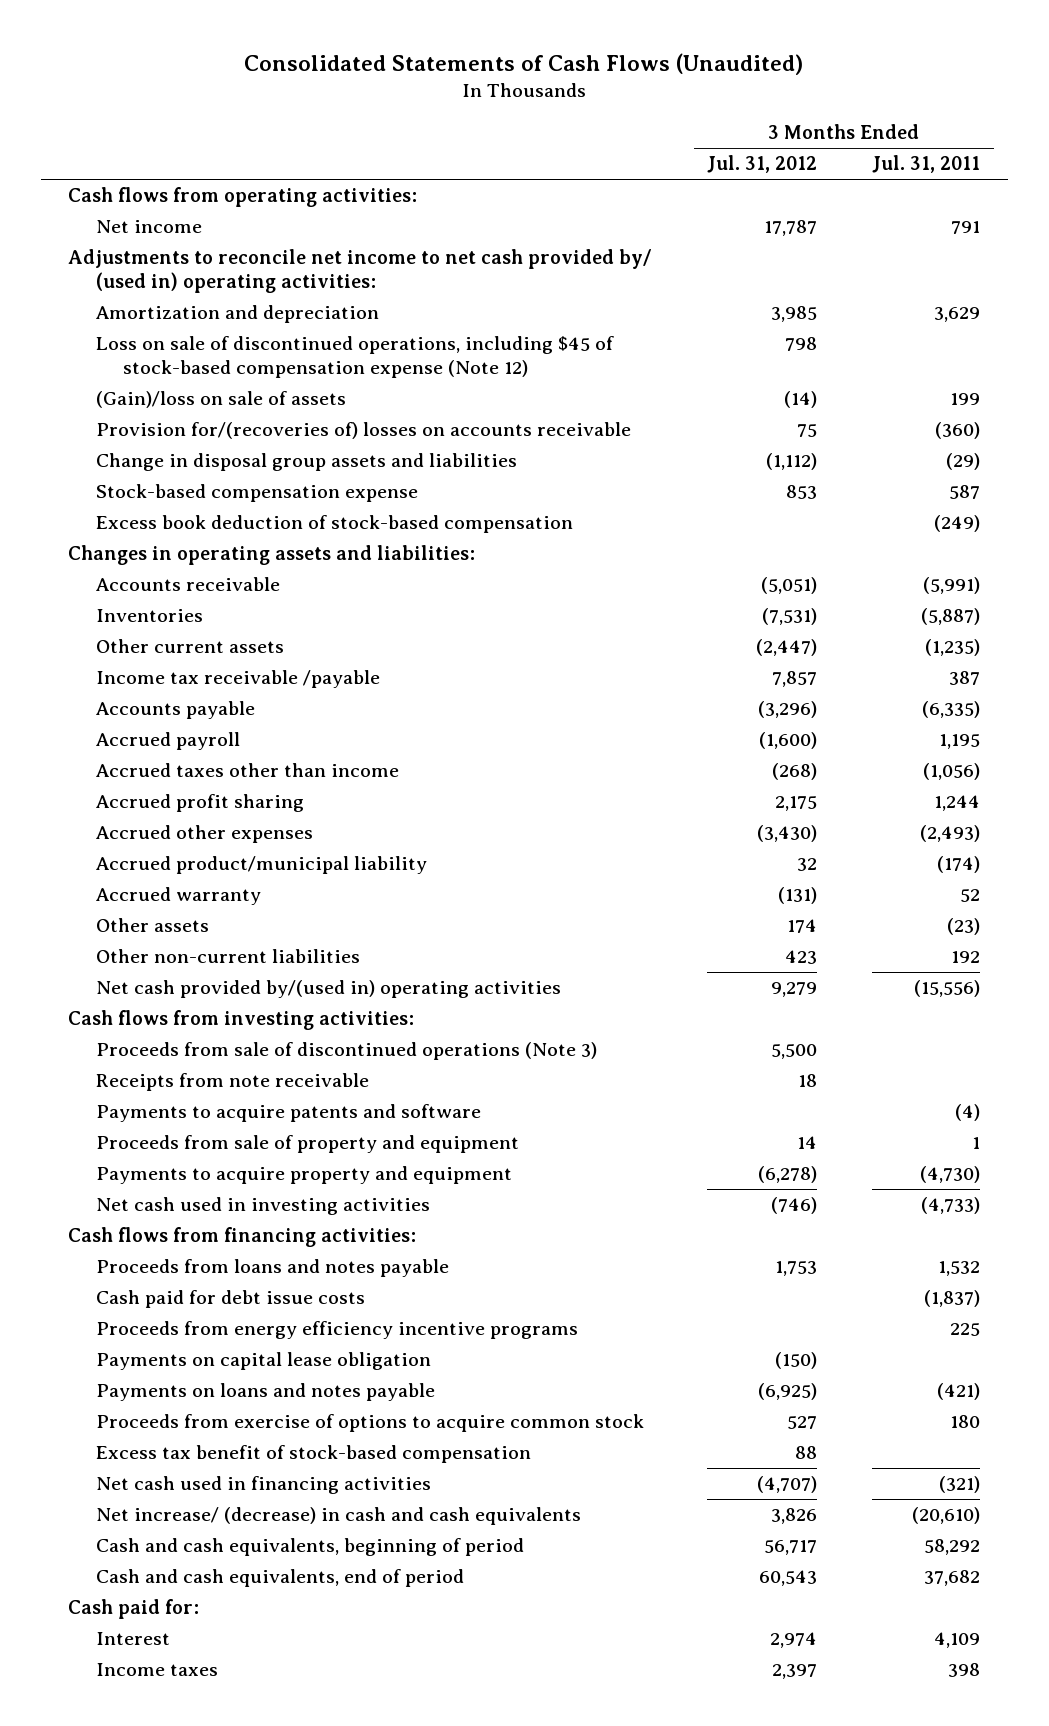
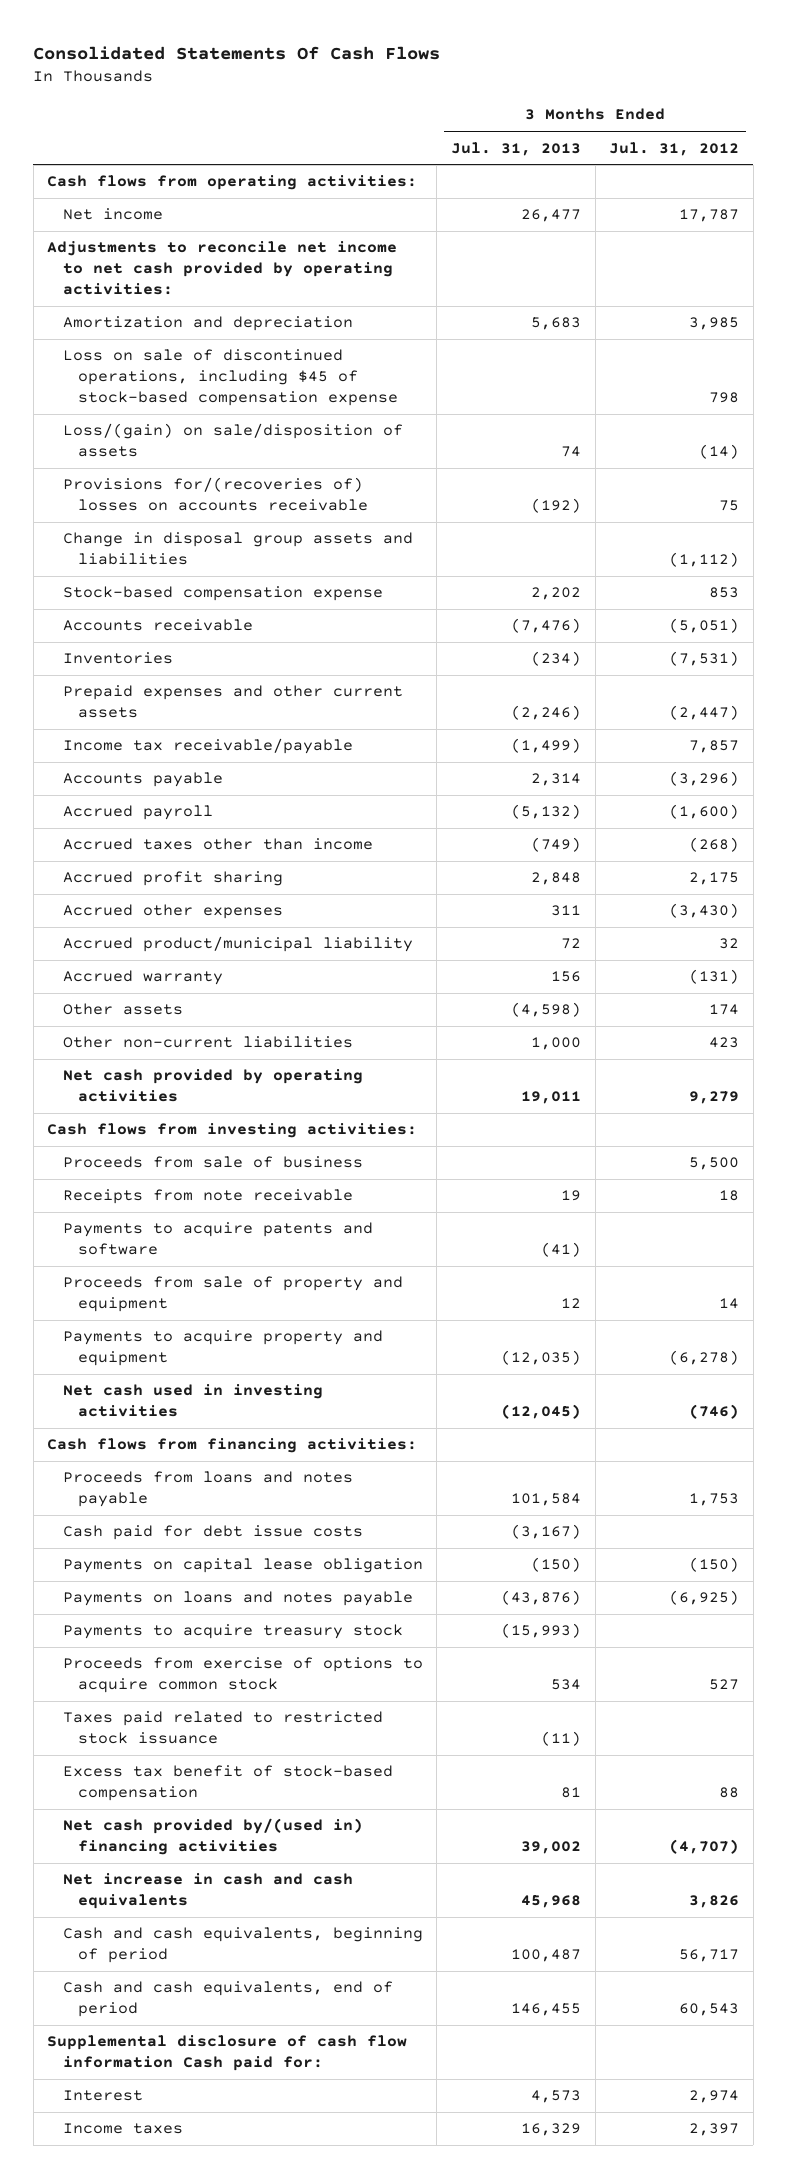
[244,53,804,76] Consolidated Statements of Cash Flows (Unaudited) -> [33,45,441,60] Consolidated Statements Of Cash Flows
[872,155,981,174] Jul. 31, 2011 -> none
none -> [451,141,582,156] Jul. 31, 2013
[68,249,653,293] Adjustments to reconcile net income to net cash provided by/ (used in) operating activities: -> [47,241,398,295] Adjustments to reconcile net income to net cash provided by operating activities:
[95,336,614,378] Loss on sale of discontinued operations, including $45 of stock-based compensation expense (Note 12) -> [62,349,399,406] Loss on sale of discontinued operations, including $45 of stock-based compensation expense
[95,391,346,409] (Gain)/loss on sale of assets -> [62,423,403,458] Loss/(gain) on sale/disposition of assets
[95,422,631,440] Provision for/(recoveries of) losses on accounts receivable -> [62,477,369,512] Provisions for/(recoveries of) losses on accounts receivable
[95,515,573,534] Excess book deduction of stock-based compensation -> none
[68,545,476,566] Changes in operating assets and liabilities: -> none
[95,639,284,654] Other current assets -> [62,685,403,719] Prepaid expenses and other current assets
[95,670,380,689] Income tax receivable /payable -> [62,738,353,755] Income tax receivable/payable
[95,980,561,999] Net cash provided by/(used in) operating activities -> [62,1069,363,1103] Net cash provided by operating activities
[95,1042,597,1061] Proceeds from sale of discontinued operations (Note 3) -> [62,1156,363,1169] Proceeds from sale of business
[95,1321,578,1340] Proceeds from energy efficiency incentive programs -> none
none -> [62,1624,403,1640] Payments to acquire treasury stock
none -> [62,1711,383,1745] Taxes paid related to restricted stock issuance
[95,1476,431,1495] Net cash used in financing activities -> [62,1818,363,1856] Net cash provided by/(used in) financing activities
[95,1507,581,1526] Net increase/ (decrease) in cash and cash equivalents -> [62,1873,353,1910] Net increase in cash and cash equivalents
[68,1599,200,1620] Cash paid for: -> [47,2035,408,2072] Supplemental disclosure of cash flow information Cash paid for:

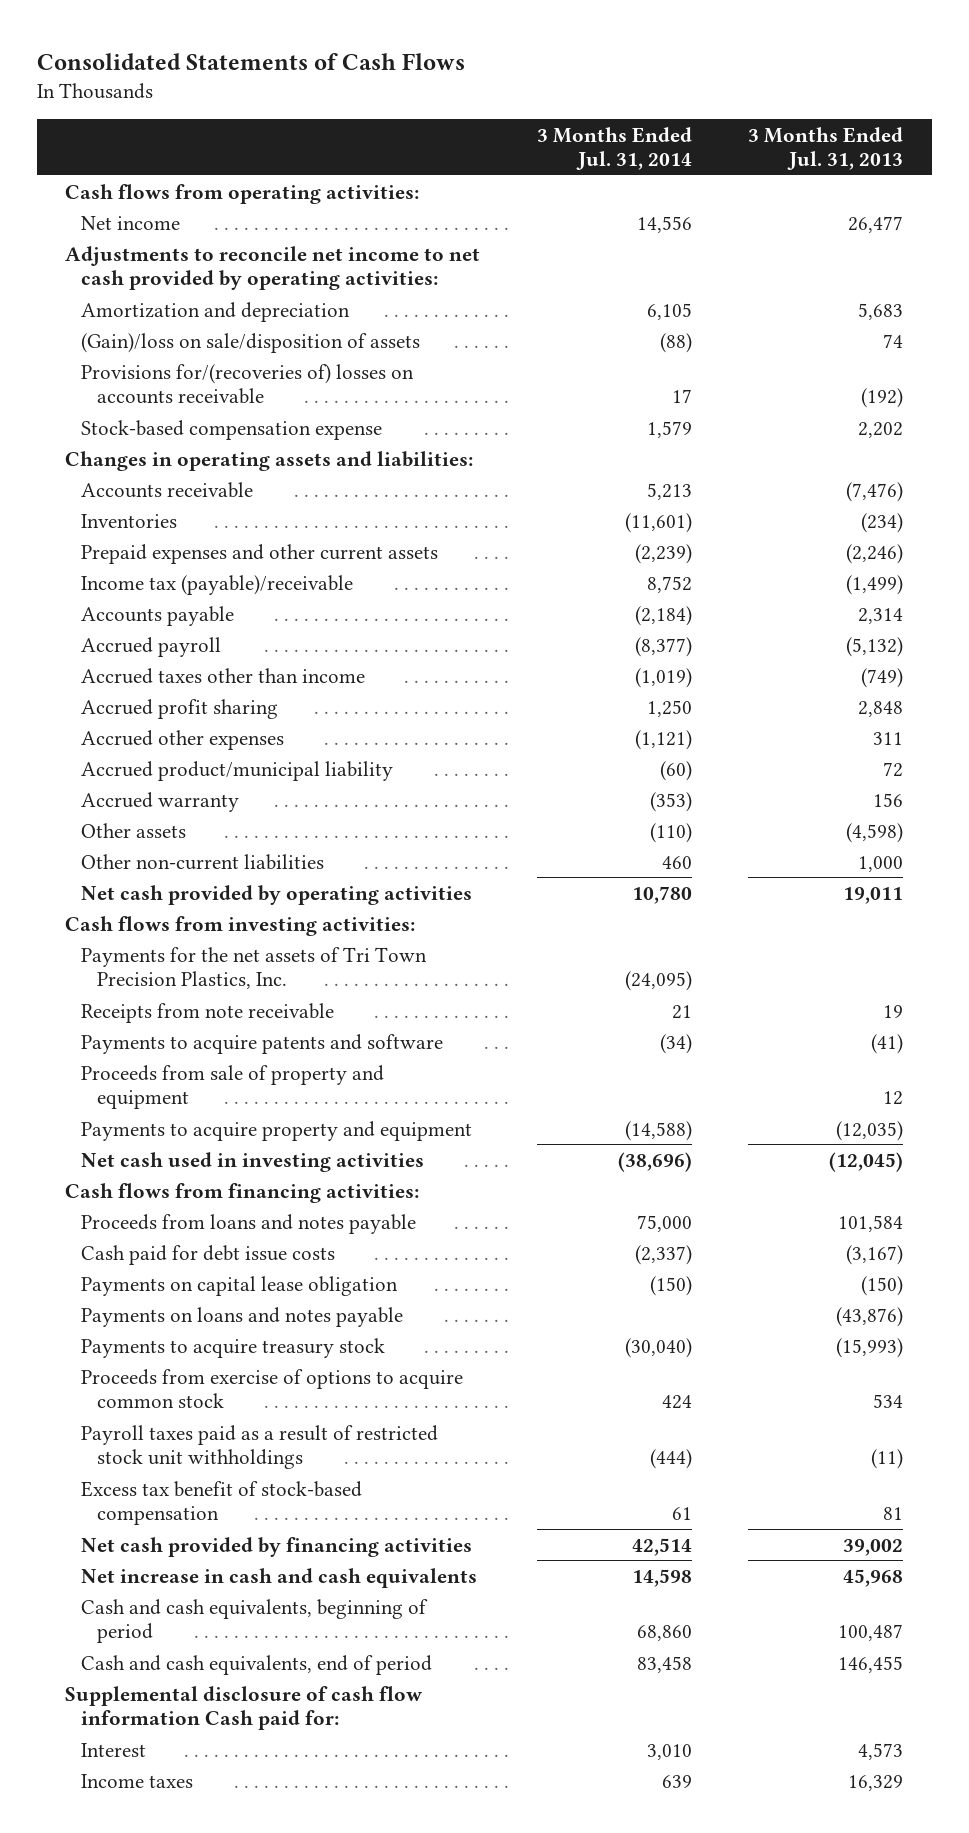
[33,45,441,60] Consolidated Statements Of Cash Flows -> [37,52,466,70] Consolidated Statements of Cash Flows
[609,141,740,156] Jul. 31, 2012 -> none
none -> [536,126,692,171] 3 Months Ended Jul. 31, 2014
[62,349,399,406] Loss on sale of discontinued operations, including $45 of stock-based compensation expense -> none
[62,423,403,458] Loss/(gain) on sale/disposition of assets -> [80,332,420,353] (Gain)/loss on sale/disposition of assets
[62,532,413,566] Change in disposal group assets and liabilities -> none
none -> [65,450,474,471] Changes in operating assets and liabilities:
[62,738,353,755] Income tax receivable/payable -> [80,574,353,595] Income tax (payable)/receivable
[62,1156,363,1169] Proceeds from sale of business -> none
none -> [80,946,427,989] Payments for the net assets of Tri Town Precision Plastics, Inc.
[62,1711,383,1745] Taxes paid related to restricted stock issuance -> none
none -> [80,1424,438,1469] Payroll taxes paid as a result of restricted stock unit withholdings
[62,1818,363,1856] Net cash provided by/(used in) financing activities -> [80,1536,472,1557] Net cash provided by financing activities

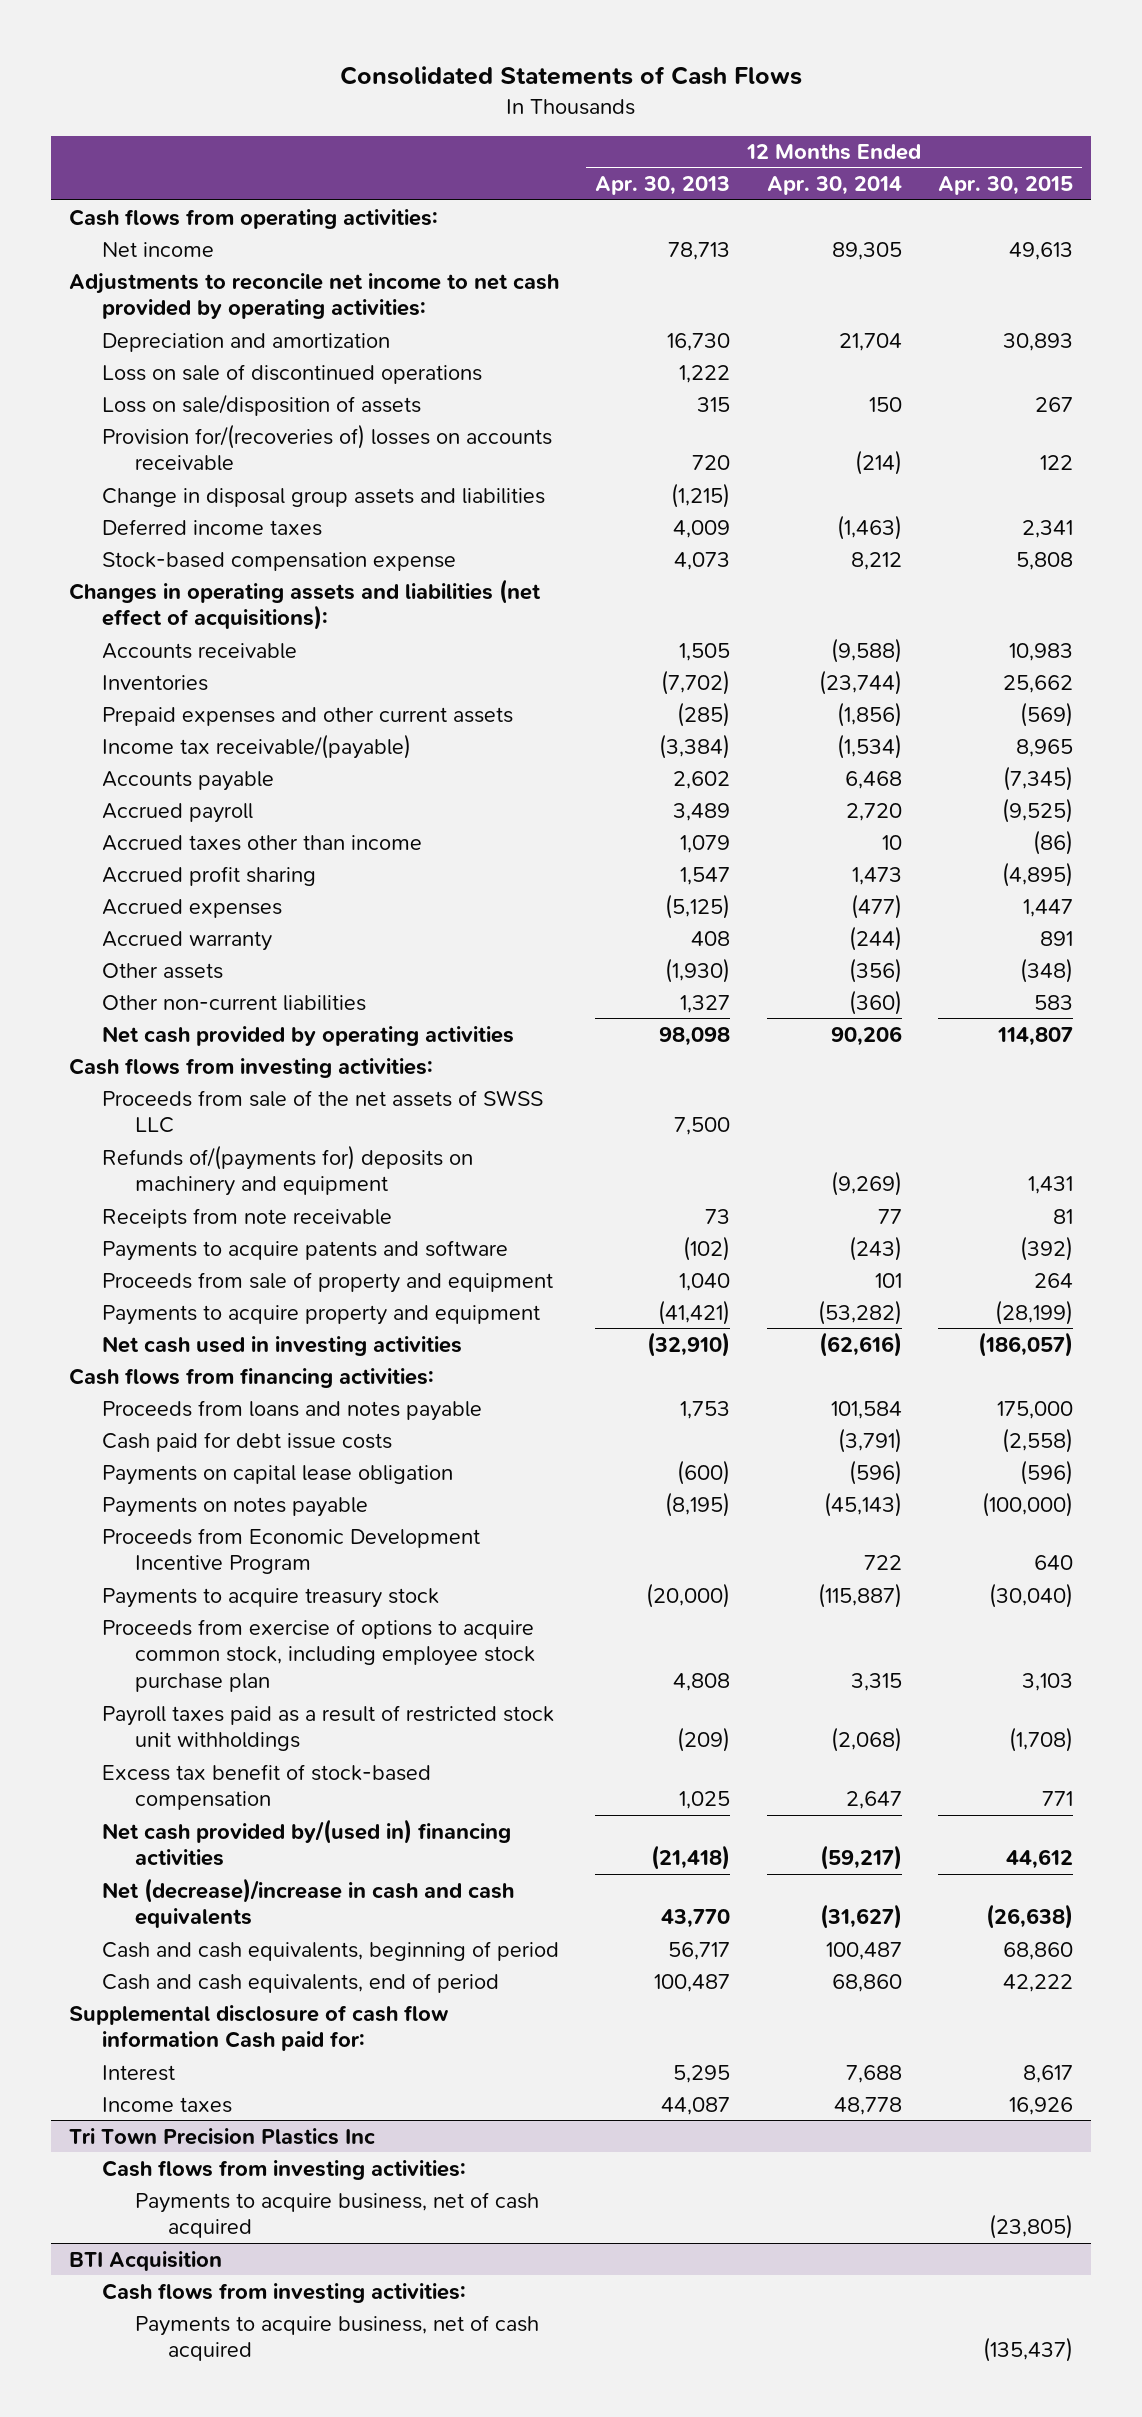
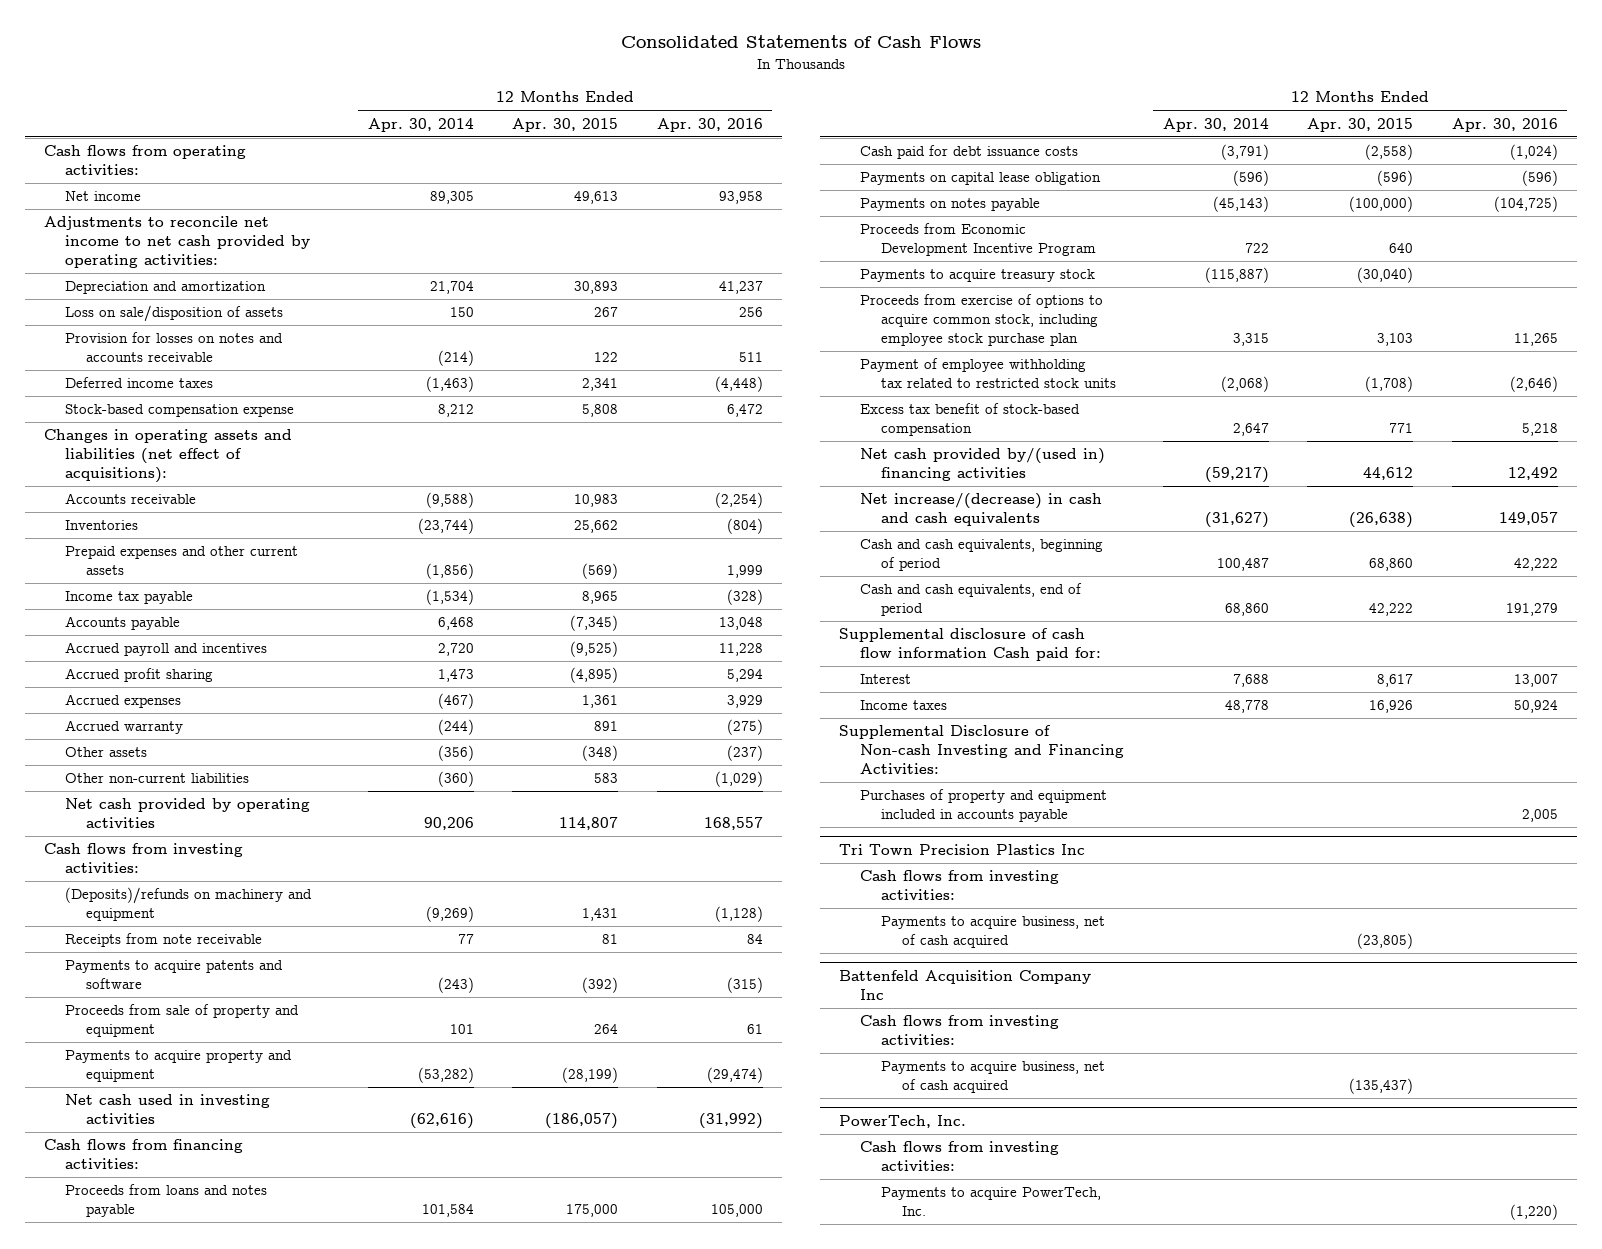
[595,176,731,196] Apr. 30, 2013 -> none
none -> [656,117,763,132] Apr. 30, 2016
[101,363,482,384] Loss on sale of discontinued operations -> none
[101,487,545,507] Change in disposal group assets and liabilities -> none
[101,423,552,472] Provision for/(recoveries of) losses on accounts receivable -> [65,332,284,363] Provision for losses on notes and accounts receivable
[101,733,411,759] Income tax receivable/(payable) -> [65,591,194,605] Income tax payable
[101,834,422,851] Accrued taxes other than income -> none
[101,802,253,823] Accrued payroll -> [65,642,268,657] Accrued payroll and incentives
[850,893,902,919] (477) -> [437,693,474,710] (467)
[1023,898,1074,917] 1,447 -> [582,695,619,709] 1,361
[101,1089,543,1134] Proceeds from sale of the net assets of SWSS LLC -> none
[101,1144,473,1197] Refunds of/(payments for) deposits on machinery and equipment -> [65,887,313,922] (Deposits)/refunds on machinery and equipment
[101,1431,392,1452] Cash paid for debt issue costs -> [860,145,1079,160] Cash paid for debt issuance costs
[101,1704,554,1752] Payroll taxes paid as a result of restricted stock unit withholdings -> [860,358,1117,389] Payment of employee withholding tax related to restricted stock units
[101,1877,514,1929] Net (decrease)/increase in cash and cash equivalents -> [860,493,1103,527] Net increase/(decrease) in cash and cash equivalents
none -> [838,725,1125,774] Supplemental Disclosure of Non-cash Investing and Financing Activities:
none -> [860,789,1108,823] Purchases of property and equipment included in accounts payable
[68,2250,222,2271] BTI Acquisition -> [838,969,1091,1000] Battenfeld Acquisition Company Inc
none -> [838,1114,966,1128] PowerTech, Inc.
none -> [860,1141,1060,1172] Cash flows from investing activities:
none -> [881,1187,1102,1217] Payments to acquire PowerTech, Inc.

